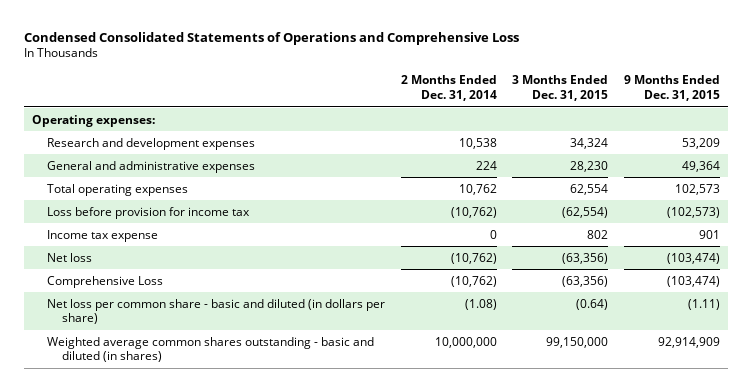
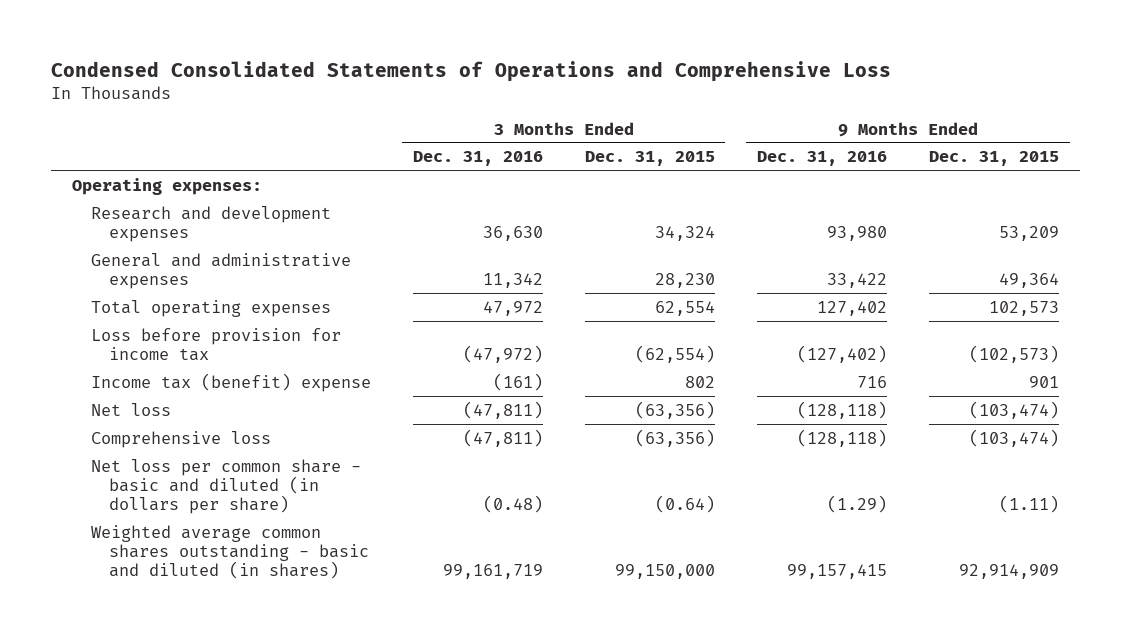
[400,75,497,101] 2 Months Ended Dec. 31, 2014 -> none
none -> [412,151,543,167] Dec. 31, 2016
none -> [756,151,887,167] Dec. 31, 2016
[47,229,159,242] Income tax expense -> [90,372,371,392] Income tax (benefit) expense
[47,275,164,288] Comprehensive Loss -> [90,430,271,448] Comprehensive loss

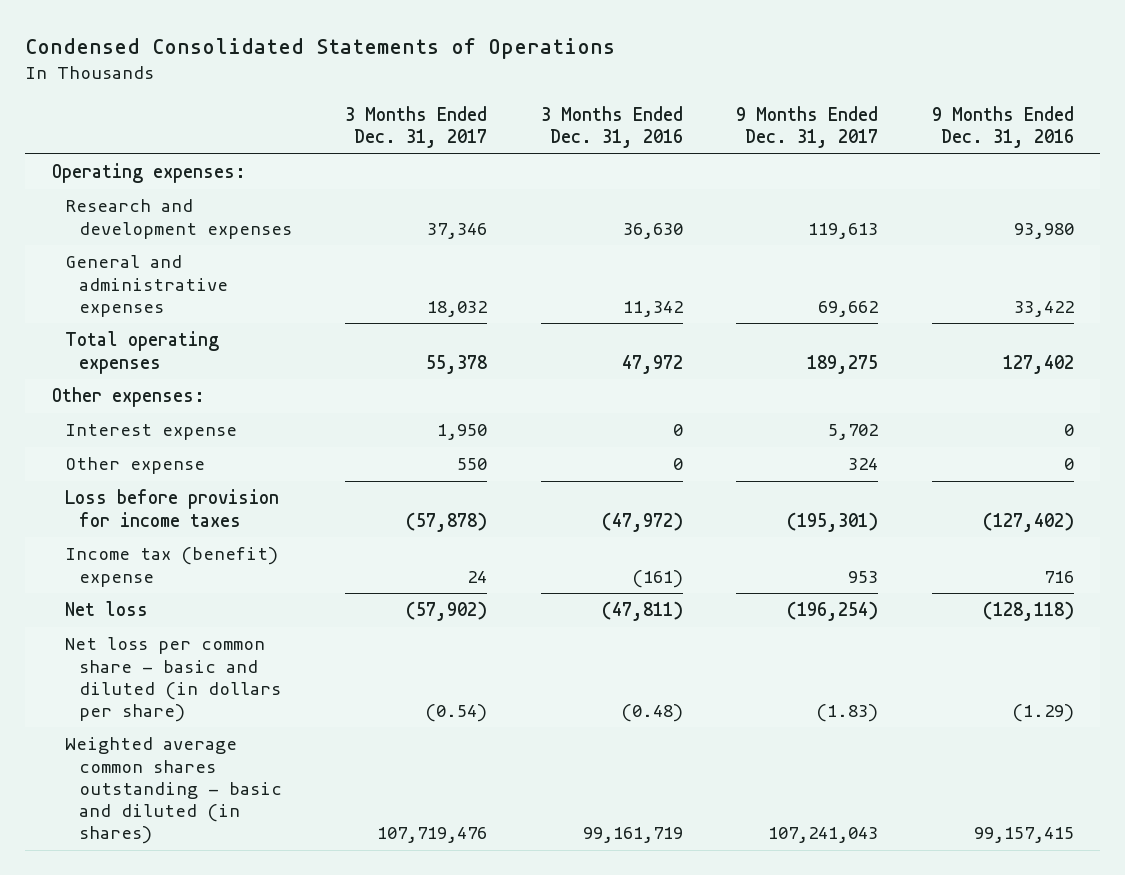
[51,60,892,82] Condensed Consolidated Statements of Operations and Comprehensive Loss -> [24,37,615,59] Condensed Consolidated Statements of Operations
[584,151,715,167] Dec. 31, 2015 -> none
[929,151,1060,167] Dec. 31, 2015 -> none
none -> [345,105,488,149] 3 Months Ended Dec. 31, 2017
none -> [736,105,879,149] 9 Months Ended Dec. 31, 2017
none -> [51,387,205,408] Other expenses:
none -> [65,424,238,441] Interest expense
none -> [65,457,206,475] Other expense
[90,327,341,361] Loss before provision for income tax -> [65,489,280,527] Loss before provision for income taxes
[90,430,271,448] Comprehensive loss -> none

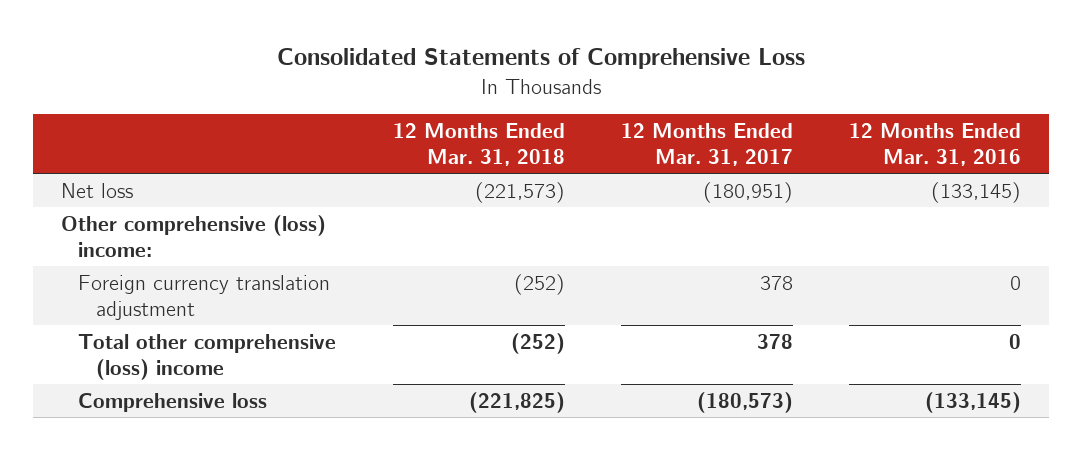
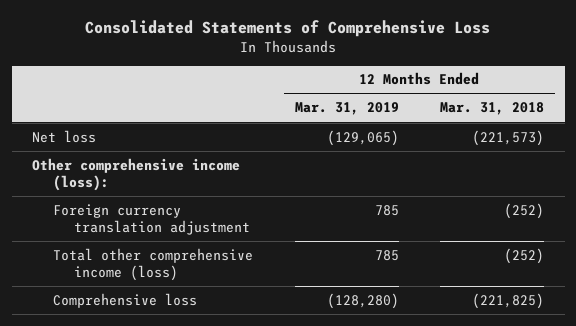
[620,123,793,167] 12 Months Ended Mar. 31, 2017 -> none
[848,123,1021,167] 12 Months Ended Mar. 31, 2016 -> none
none -> [294,102,399,116] Mar. 31, 2019
[60,214,326,257] Other comprehensive (loss) income: -> [32,157,241,192] Other comprehensive income (loss):
[78,333,337,380] Total other comprehensive (loss) income -> [53,247,254,282] Total other comprehensive income (loss)

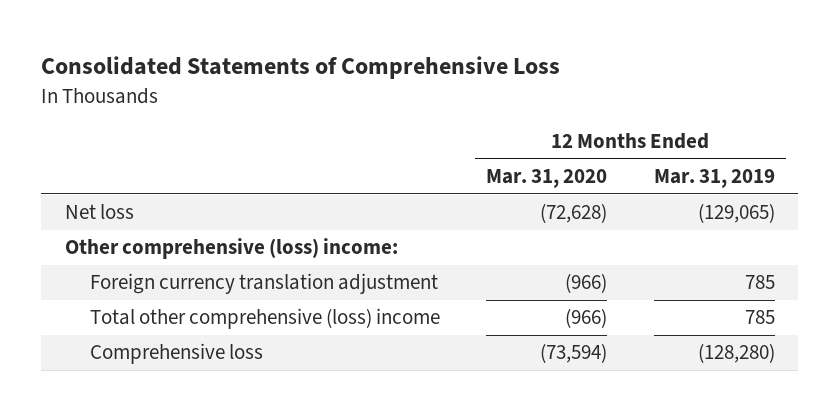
[440,102,545,116] Mar. 31, 2018 -> none
none -> [486,168,608,188] Mar. 31, 2020
[32,157,241,192] Other comprehensive income (loss): -> [64,238,398,260] Other comprehensive (loss) income:
[53,247,254,282] Total other comprehensive income (loss) -> [89,308,440,330] Total other comprehensive (loss) income

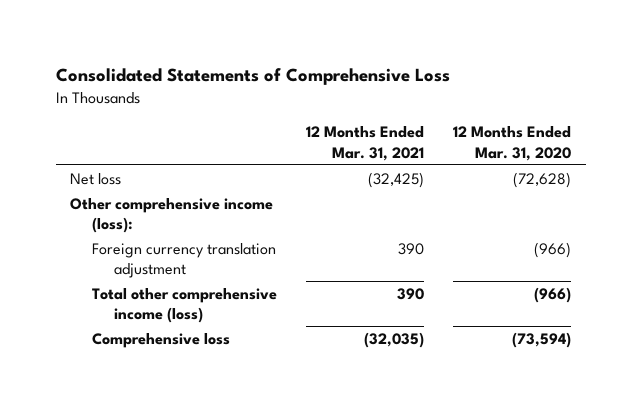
[653,168,775,188] Mar. 31, 2019 -> none
none -> [306,125,425,161] 12 Months Ended Mar. 31, 2021
[64,238,398,260] Other comprehensive (loss) income: -> [70,197,274,234] Other comprehensive income (loss):
[89,308,440,330] Total other comprehensive (loss) income -> [92,287,278,324] Total other comprehensive income (loss)

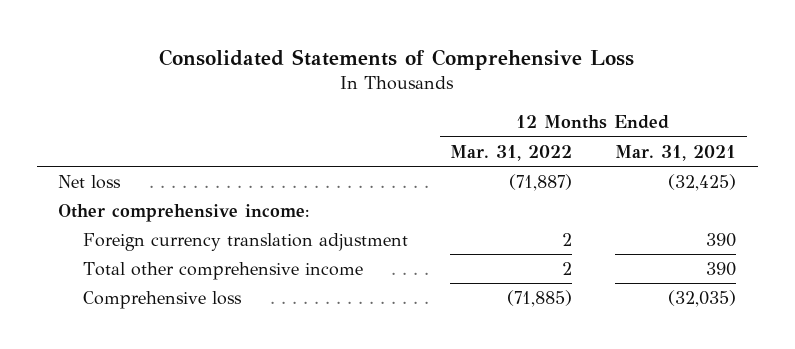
[453,125,572,161] 12 Months Ended Mar. 31, 2020 -> none
none -> [450,144,573,161] Mar. 31, 2022
[70,197,274,234] Other comprehensive income (loss): -> [58,203,310,222] Other comprehensive income:
[92,287,278,324] Total other comprehensive income (loss) -> [82,261,363,280] Total other comprehensive income

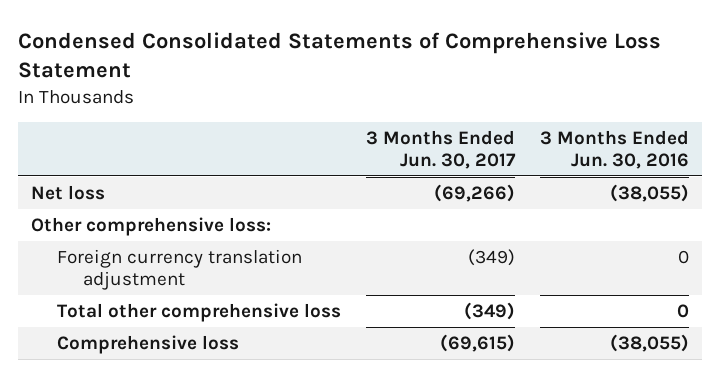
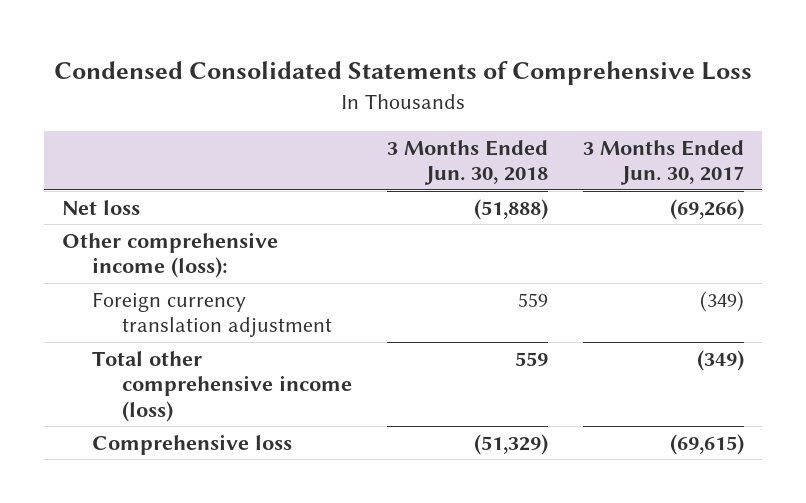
[18,31,662,79] Condensed Consolidated Statements of Comprehensive Loss Statement -> [53,60,752,85] Condensed Consolidated Statements of Comprehensive Loss
[540,130,690,170] 3 Months Ended Jun. 30, 2016 -> none
none -> [387,139,549,186] 3 Months Ended Jun. 30, 2018
[30,216,271,236] Other comprehensive loss: -> [61,231,278,279] Other comprehensive income (loss):
[57,302,342,322] Total other comprehensive loss -> [91,350,353,423] Total other comprehensive income (loss)

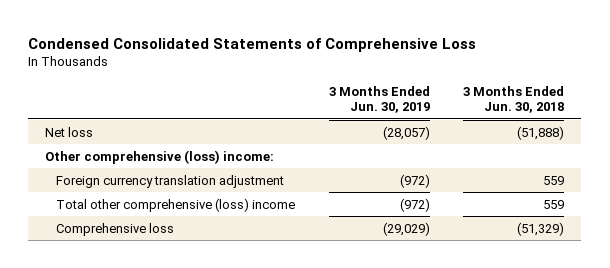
[583,139,745,186] 3 Months Ended Jun. 30, 2017 -> none
none -> [328,85,430,114] 3 Months Ended Jun. 30, 2019
[61,231,278,279] Other comprehensive income (loss): -> [45,149,275,164] Other comprehensive (loss) income:
[91,350,353,423] Total other comprehensive income (loss) -> [56,197,296,212] Total other comprehensive (loss) income

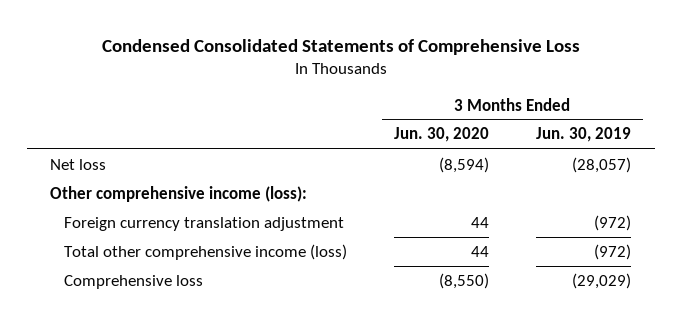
[463,85,565,114] 3 Months Ended Jun. 30, 2018 -> none
none -> [393,127,489,143] Jun. 30, 2020
[45,149,275,164] Other comprehensive (loss) income: -> [50,185,308,202] Other comprehensive income (loss):
[56,197,296,212] Total other comprehensive (loss) income -> [63,243,347,260] Total other comprehensive income (loss)

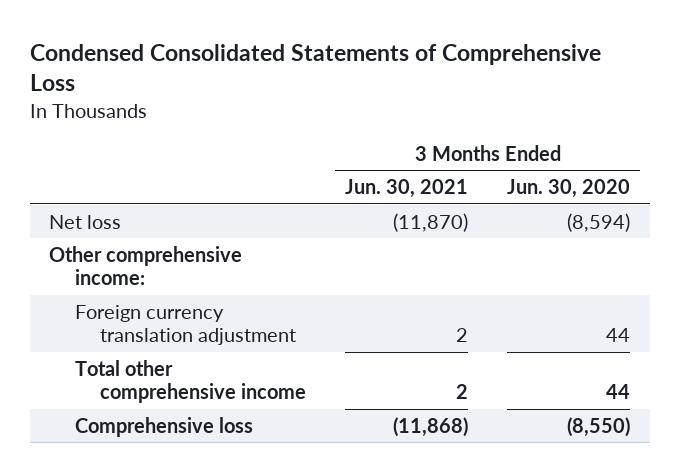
[535,127,631,143] Jun. 30, 2019 -> none
none -> [345,179,469,199] Jun. 30, 2021
[50,185,308,202] Other comprehensive income (loss): -> [49,245,243,286] Other comprehensive income:
[63,243,347,260] Total other comprehensive income (loss) -> [74,359,307,404] Total other comprehensive income

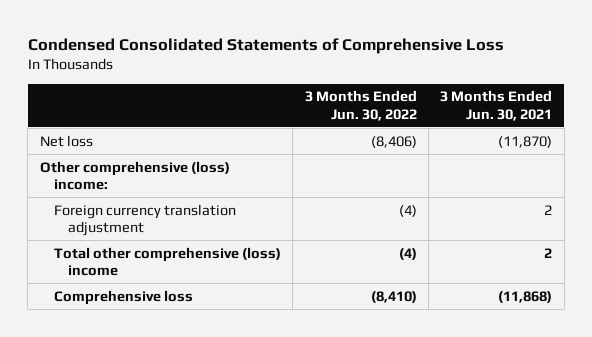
[507,179,631,199] Jun. 30, 2020 -> none
none -> [304,90,417,121] 3 Months Ended Jun. 30, 2022
[49,245,243,286] Other comprehensive income: -> [39,160,230,191] Other comprehensive (loss) income:
[74,359,307,404] Total other comprehensive income -> [53,246,281,277] Total other comprehensive (loss) income

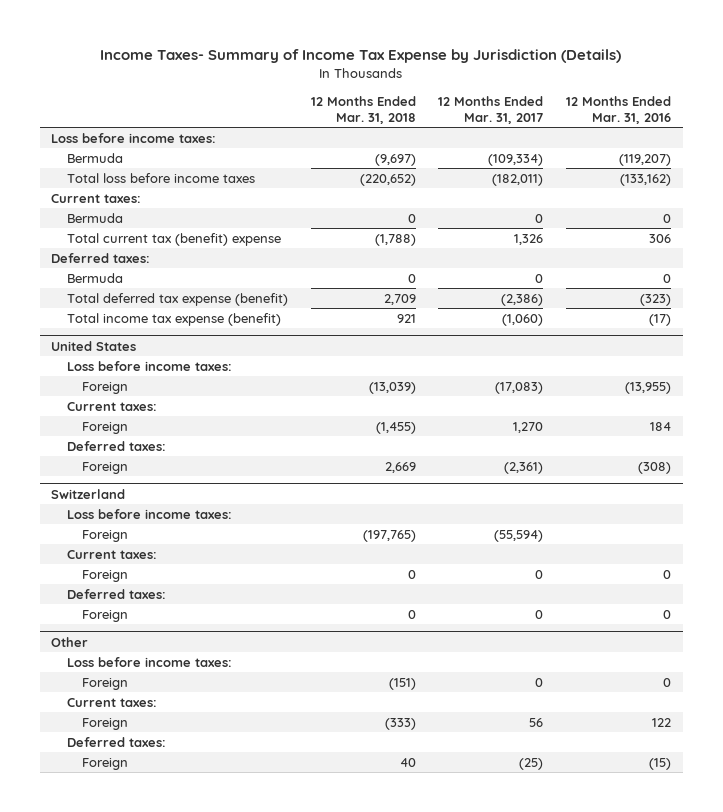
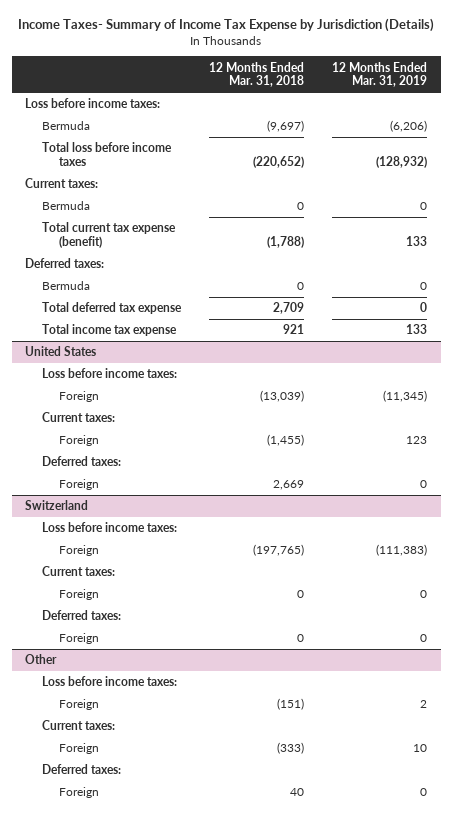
[438,96,544,124] 12 Months Ended Mar. 31, 2017 -> none
[566,96,672,124] 12 Months Ended Mar. 31, 2016 -> none
none -> [331,61,427,88] 12 Months Ended Mar. 31, 2019
[66,232,281,246] Total current tax (benefit) expense -> [42,222,177,248] Total current tax expense (benefit)
[66,292,288,306] Total deferred tax expense (benefit) -> [42,302,183,315] Total deferred tax expense
[66,312,281,326] Total income tax expense (benefit) -> [42,324,178,337] Total income tax expense

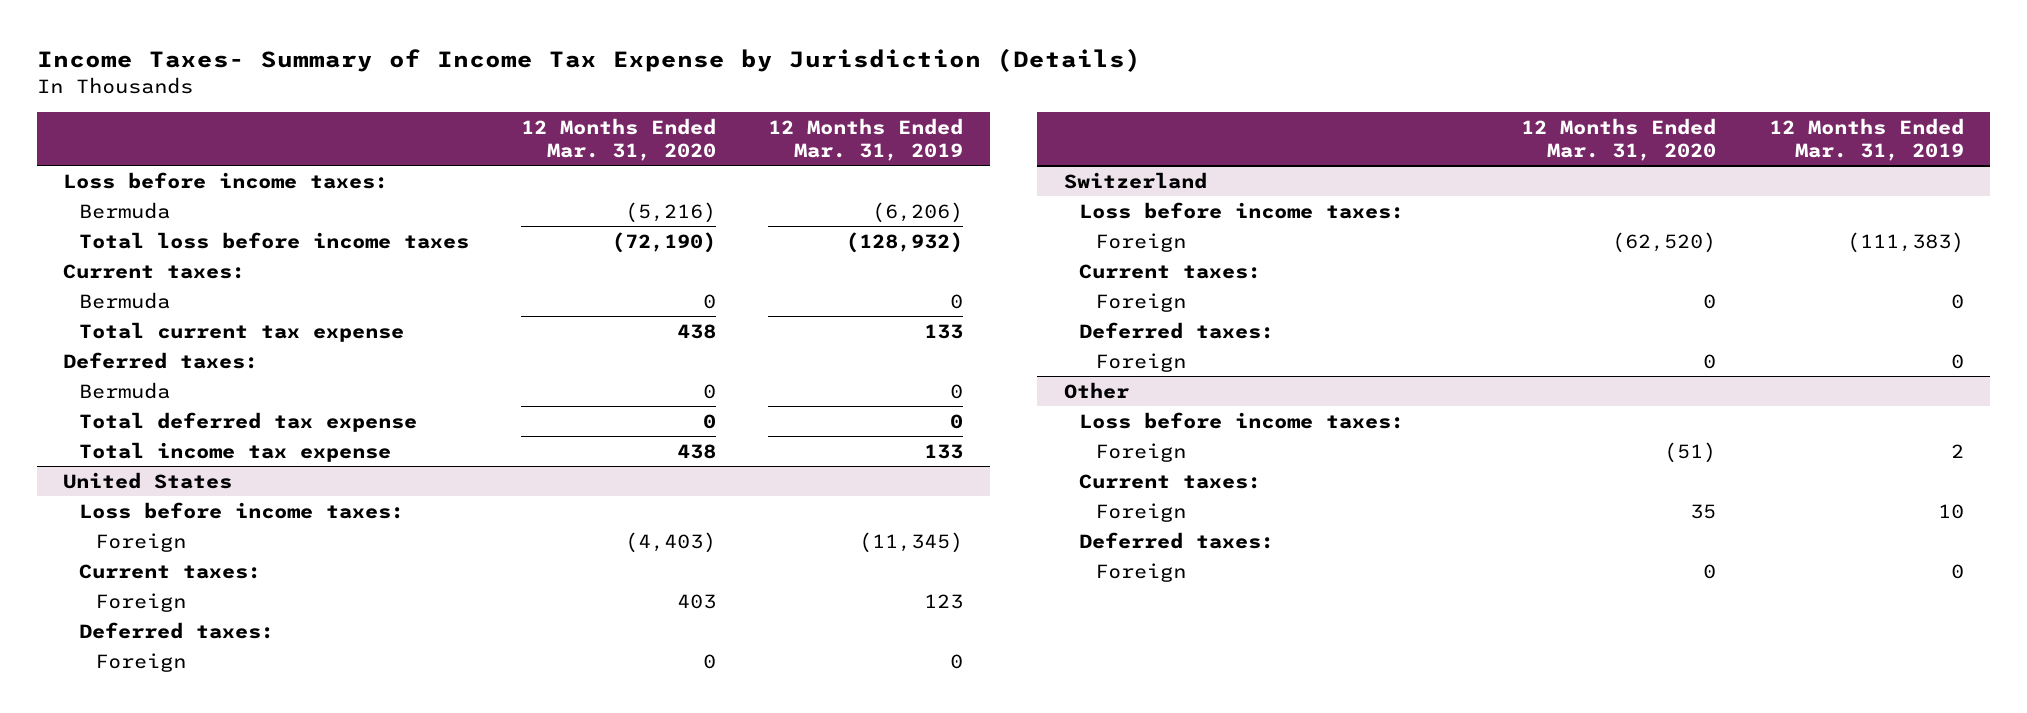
[209,61,305,88] 12 Months Ended Mar. 31, 2018 -> none
none -> [521,117,717,161] 12 Months Ended Mar. 31, 2020
[42,222,177,248] Total current tax expense (benefit) -> [79,321,405,342] Total current tax expense

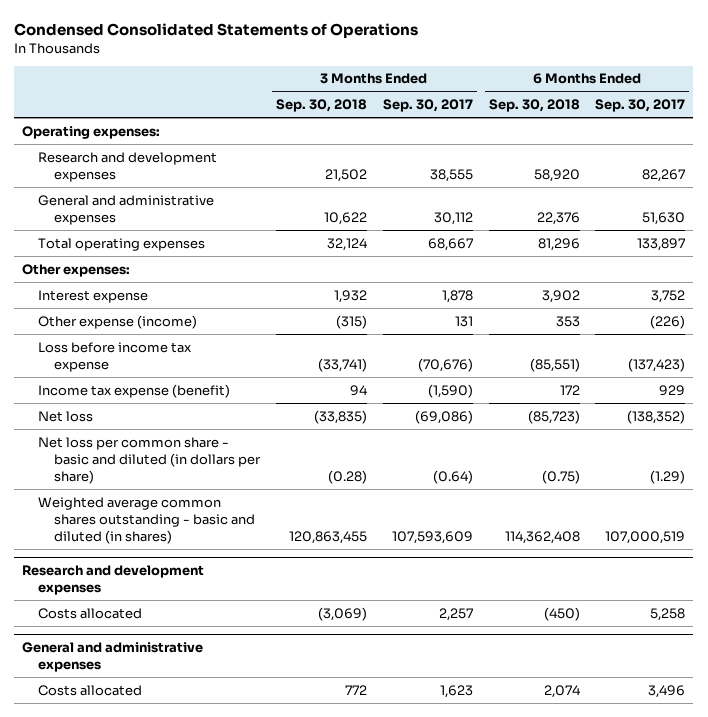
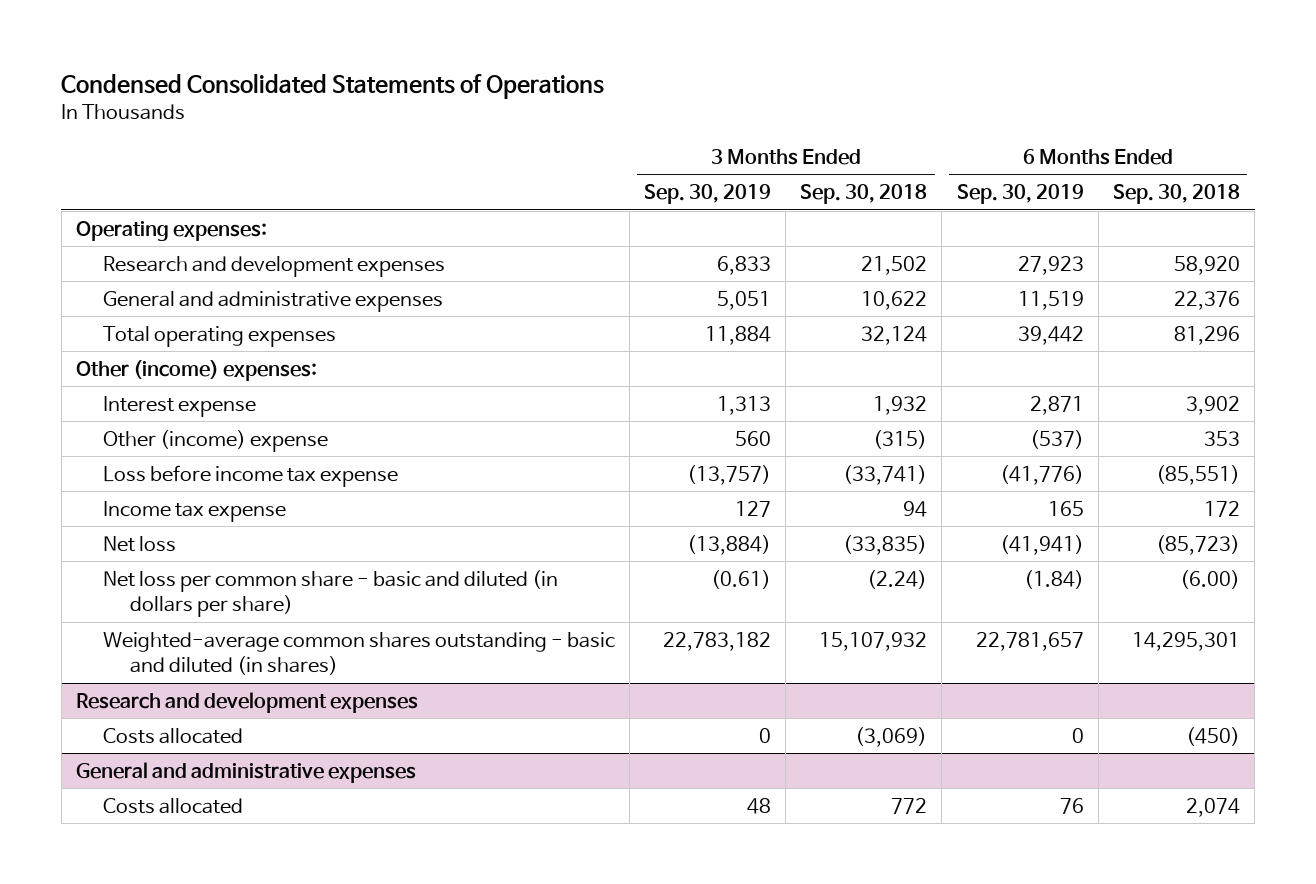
[382,99,473,113] Sep. 30, 2017 -> none
[595,99,686,113] Sep. 30, 2017 -> none
none -> [644,184,772,205] Sep. 30, 2019
none -> [956,184,1084,205] Sep. 30, 2019
[22,263,131,277] Other expenses: -> [76,359,318,381] Other (income) expenses:
[38,314,198,329] Other expense (income) -> [102,429,328,452] Other (income) expense
[38,383,231,398] Income tax expense (benefit) -> [102,500,286,522] Income tax expense
[327,469,367,484] (0.28) -> [867,569,928,589] (2.24)
[541,469,580,484] (0.75) -> [1179,569,1240,589] (6.00)
[38,496,256,544] Weighted average common shares outstanding - basic and diluted (in shares) -> [102,631,615,676] Weighted-average common shares outstanding - basic and diluted (in shares)
[288,530,367,544] 120,863,455 -> [819,631,928,651] 15,107,932
[504,530,580,544] 114,362,408 -> [1131,631,1240,651] 14,295,301

